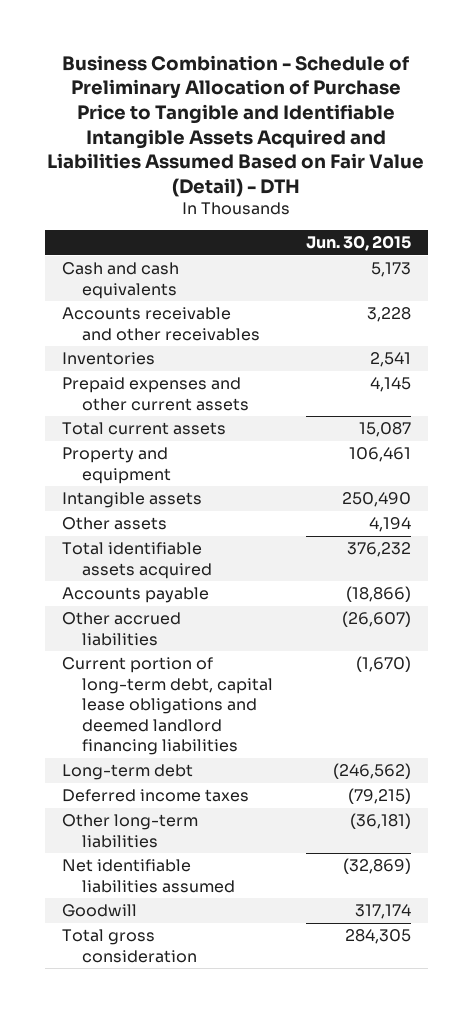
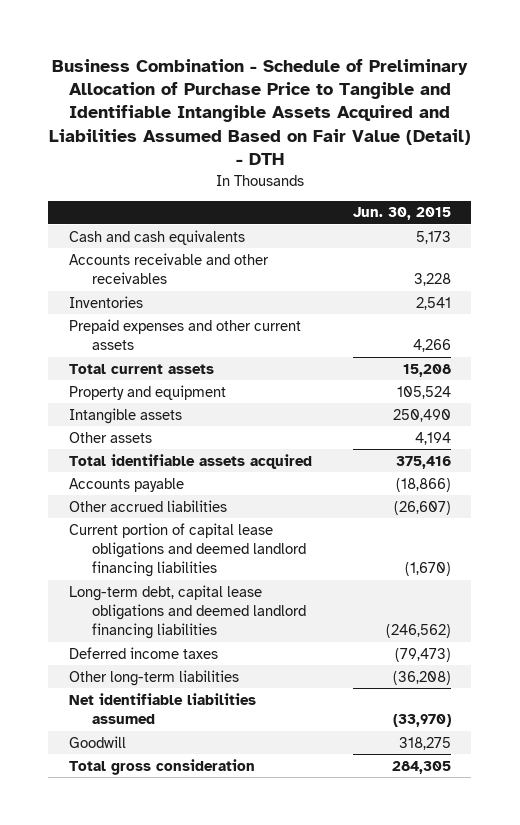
[370,377,412,393] 4,145 -> [412,339,451,353] 4,266
[359,422,412,438] 15,087 -> [402,363,451,377] 15,208
[349,447,412,463] 106,461 -> [396,385,451,399] 105,524
[347,542,412,558] 376,232 -> [395,455,451,469] 375,416
[61,657,274,756] Current portion of long-term debt, capital lease obligations and deemed landlord financing liabilities -> [68,522,307,578] Current portion of capital lease obligations and deemed landlord financing liabilities
[61,764,193,781] Long-term debt -> [68,584,307,640] Long-term debt, capital lease obligations and deemed landlord financing liabilities
[348,788,412,805] (79,215) -> [394,647,451,662] (79,473)
[350,813,412,830] (36,181) -> [392,670,451,685] (36,208)
[343,858,412,875] (32,869) -> [392,714,451,728] (33,970)
[355,904,412,920] 317,174 -> [398,736,451,750] 318,275

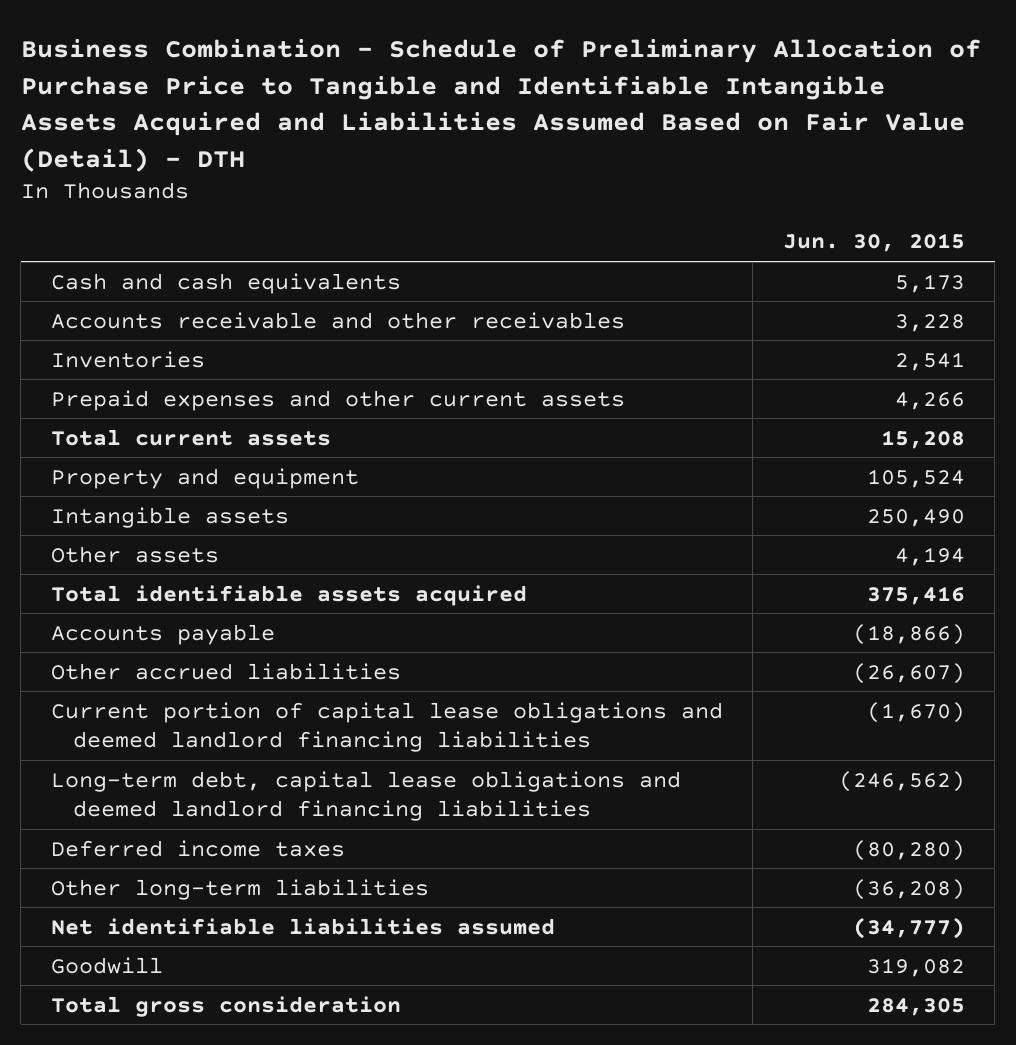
[394,647,451,662] (79,473) -> [852,839,965,861] (80,280)
[392,714,451,728] (33,970) -> [852,916,965,939] (34,777)
[398,736,451,750] 318,275 -> [866,957,965,977] 319,082

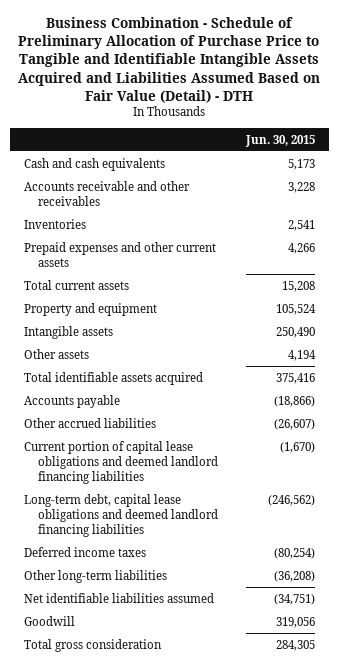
[852,839,965,861] (80,280) -> [273,547,315,559] (80,254)
[852,916,965,939] (34,777) -> [273,593,315,605] (34,751)
[866,957,965,977] 319,082 -> [275,616,315,628] 319,056

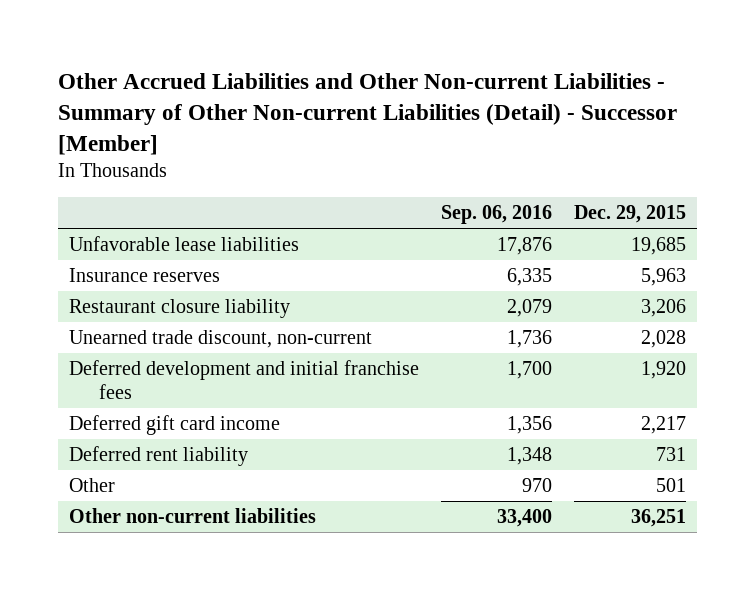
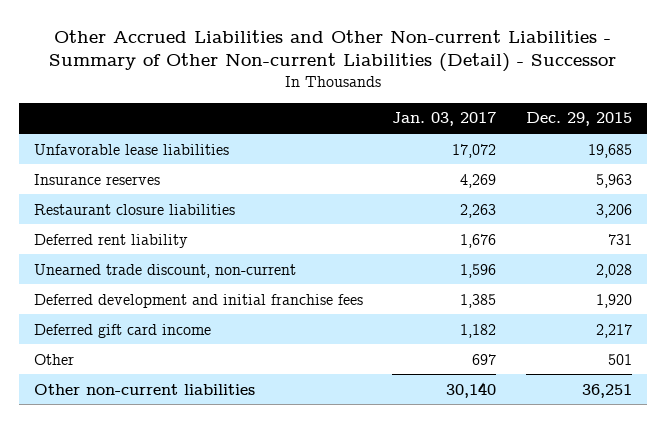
[58,73,678,155] Other Accrued Liabilities and Other Non-current Liabilities - Summary of Other Non-current Liabilities (Detail) - Successor [Member] -> [48,29,616,73] Other Accrued Liabilities and Other Non-current Liabilities - Summary of Other Non-current Liabilities (Detail) - Successor
[441,205,553,225] Sep. 06, 2016 -> none
none -> [392,112,497,127] Jan. 03, 2017
[69,299,291,319] Restaurant closure liability -> [33,203,235,215] Restaurant closure liabilities
[69,446,249,467] Deferred rent liability -> [33,233,188,248] Deferred rent liability

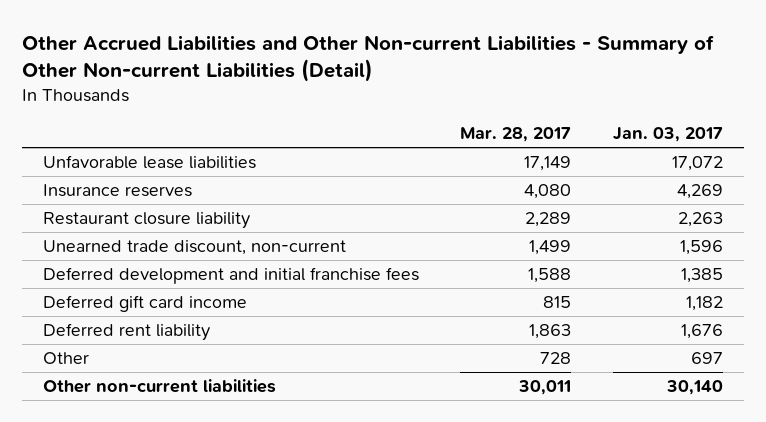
[48,29,616,73] Other Accrued Liabilities and Other Non-current Liabilities - Summary of Other Non-current Liabilities (Detail) - Successor -> [22,34,715,83] Other Accrued Liabilities and Other Non-current Liabilities - Summary of Other Non-current Liabilities (Detail)
[526,112,633,127] Dec. 29, 2015 -> none
none -> [460,127,572,143] Mar. 28, 2017
[33,203,235,215] Restaurant closure liabilities -> [42,211,250,229] Restaurant closure liability
[33,233,188,248] Deferred rent liability -> [42,322,210,341] Deferred rent liability

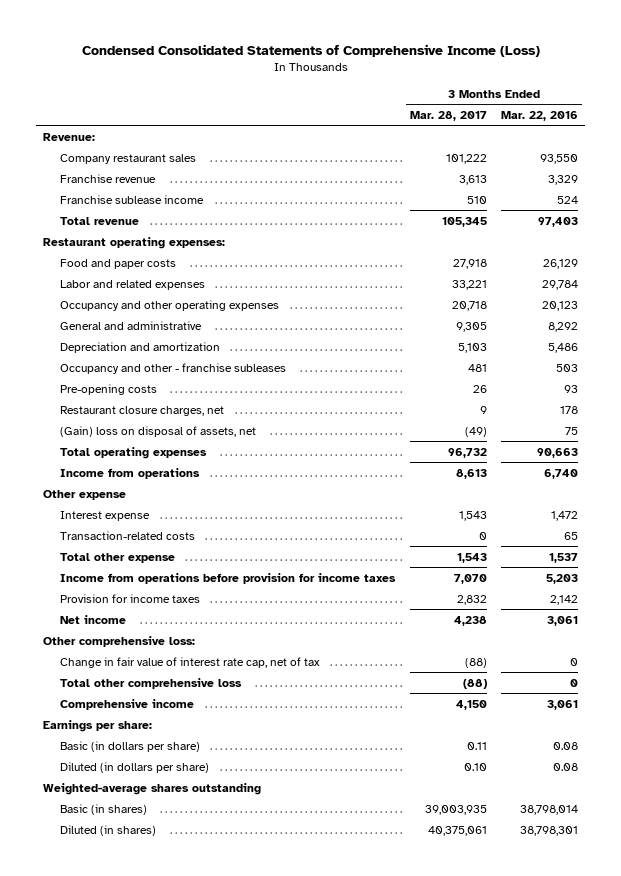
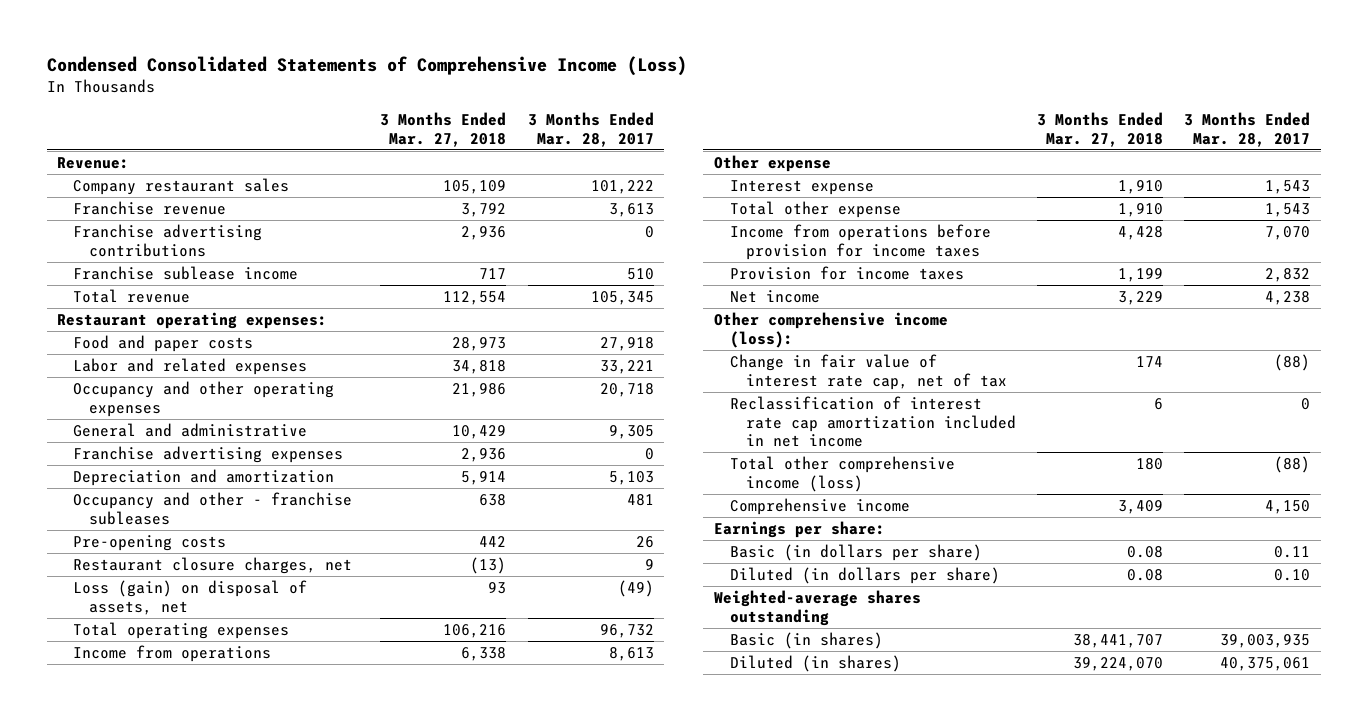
[500,110,578,121] Mar. 22, 2016 -> none
none -> [380,112,507,147] 3 Months Ended Mar. 27, 2018
none -> [73,224,263,257] Franchise advertising contributions
none -> [73,446,344,464] Franchise advertising expenses
[60,425,257,437] (Gain) loss on disposal of assets, net -> [73,580,308,615] Loss (gain) on disposal of assets, net
[60,530,196,540] Transaction-related costs -> none
[43,635,196,647] Other comprehensive loss: -> [713,312,948,348] Other comprehensive income (loss):
none -> [730,396,1017,447] Reclassification of interest rate cap amortization included in net income
[60,677,243,689] Total other comprehensive loss -> [730,456,956,492] Total other comprehensive income (loss)

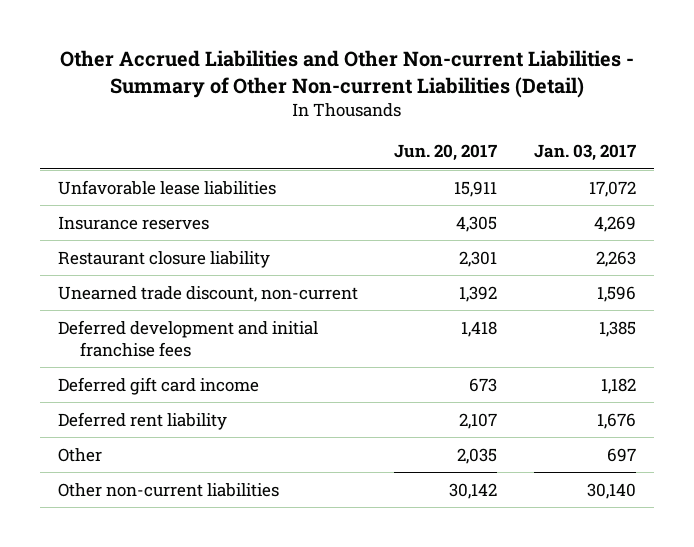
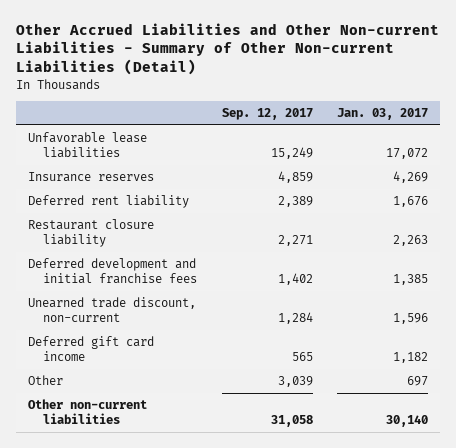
[394,144,498,162] Jun. 20, 2017 -> none
none -> [221,108,313,121] Sep. 12, 2017
[57,411,227,430] Deferred rent liability -> [28,195,190,209] Deferred rent liability
[57,285,358,302] Unearned trade discount, non-current -> [28,297,197,322] Unearned trade discount, non-current

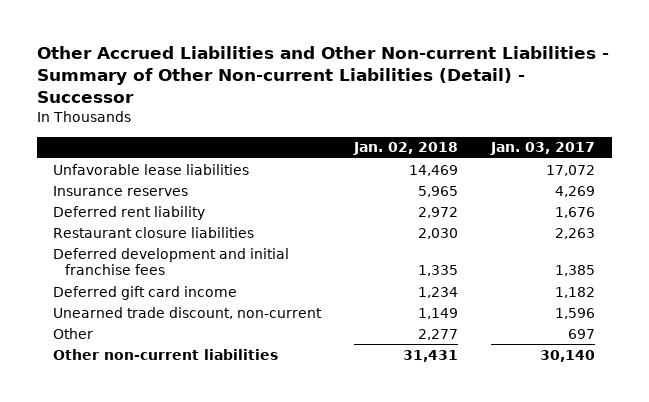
[15,22,439,76] Other Accrued Liabilities and Other Non-current Liabilities - Summary of Other Non-current Liabilities (Detail) -> [37,46,610,104] Other Accrued Liabilities and Other Non-current Liabilities - Summary of Other Non-current Liabilities (Detail) - Successor
[221,108,313,121] Sep. 12, 2017 -> none
none -> [353,142,459,156] Jan. 02, 2018
[28,219,155,247] Restaurant closure liability -> [53,226,255,238] Restaurant closure liabilities
[28,297,197,322] Unearned trade discount, non-current -> [53,306,323,319] Unearned trade discount, non-current

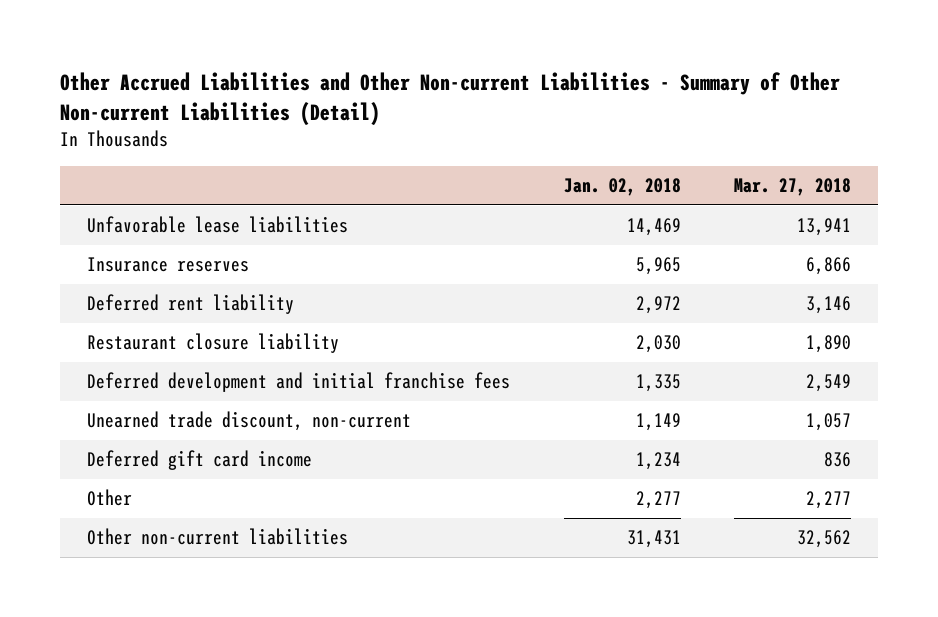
[37,46,610,104] Other Accrued Liabilities and Other Non-current Liabilities - Summary of Other Non-current Liabilities (Detail) - Successor -> [60,72,841,127] Other Accrued Liabilities and Other Non-current Liabilities - Summary of Other Non-current Liabilities (Detail)
[490,142,596,156] Jan. 03, 2017 -> none
none -> [734,177,852,196] Mar. 27, 2018
[53,226,255,238] Restaurant closure liabilities -> [86,333,339,354] Restaurant closure liability
[53,285,238,300] Deferred gift card income -> [86,450,312,471] Deferred gift card income

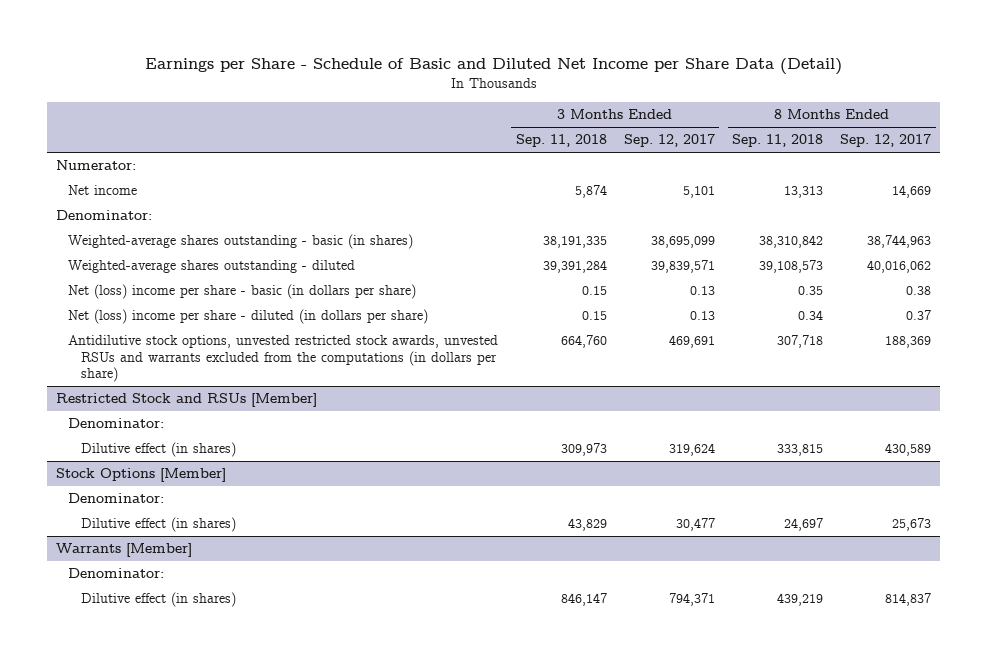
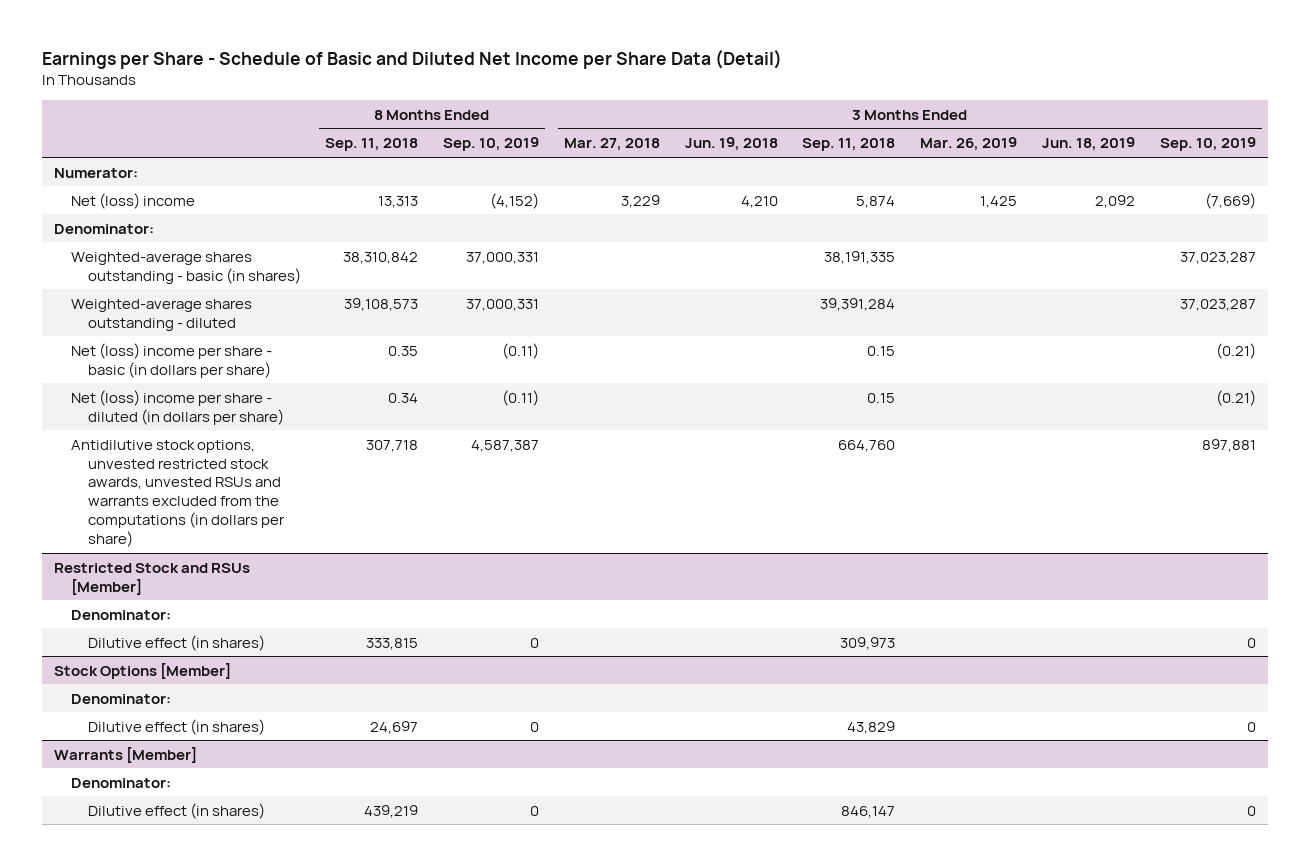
[623,134,715,148] Sep. 12, 2017 -> none
[840,134,932,148] Sep. 12, 2017 -> none
none -> [443,137,540,152] Sep. 10, 2019
none -> [563,138,660,152] Mar. 27, 2018
none -> [684,137,778,152] Jun. 19, 2018
none -> [920,137,1018,152] Mar. 26, 2019
none -> [1041,137,1135,152] Jun. 18, 2019
none -> [1159,137,1256,152] Sep. 10, 2019
[68,185,138,196] Net income -> [70,192,195,209] Net (loss) income

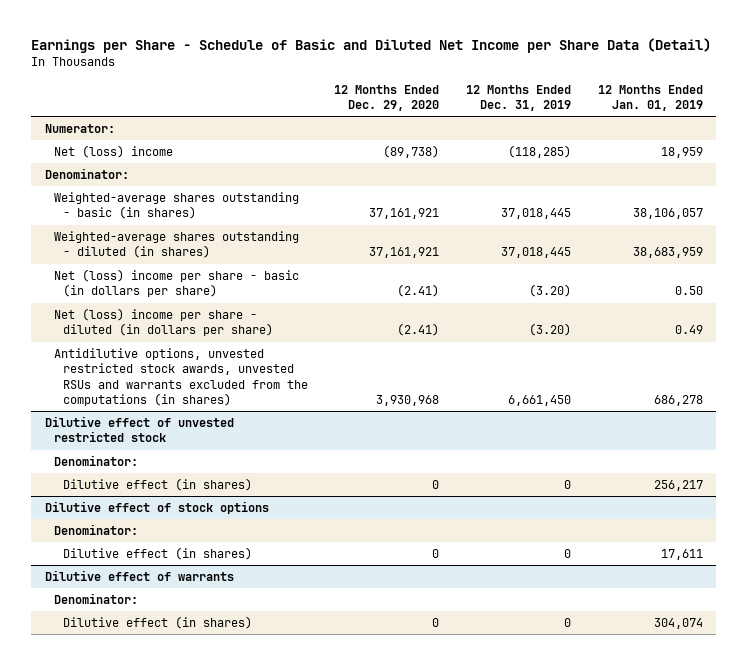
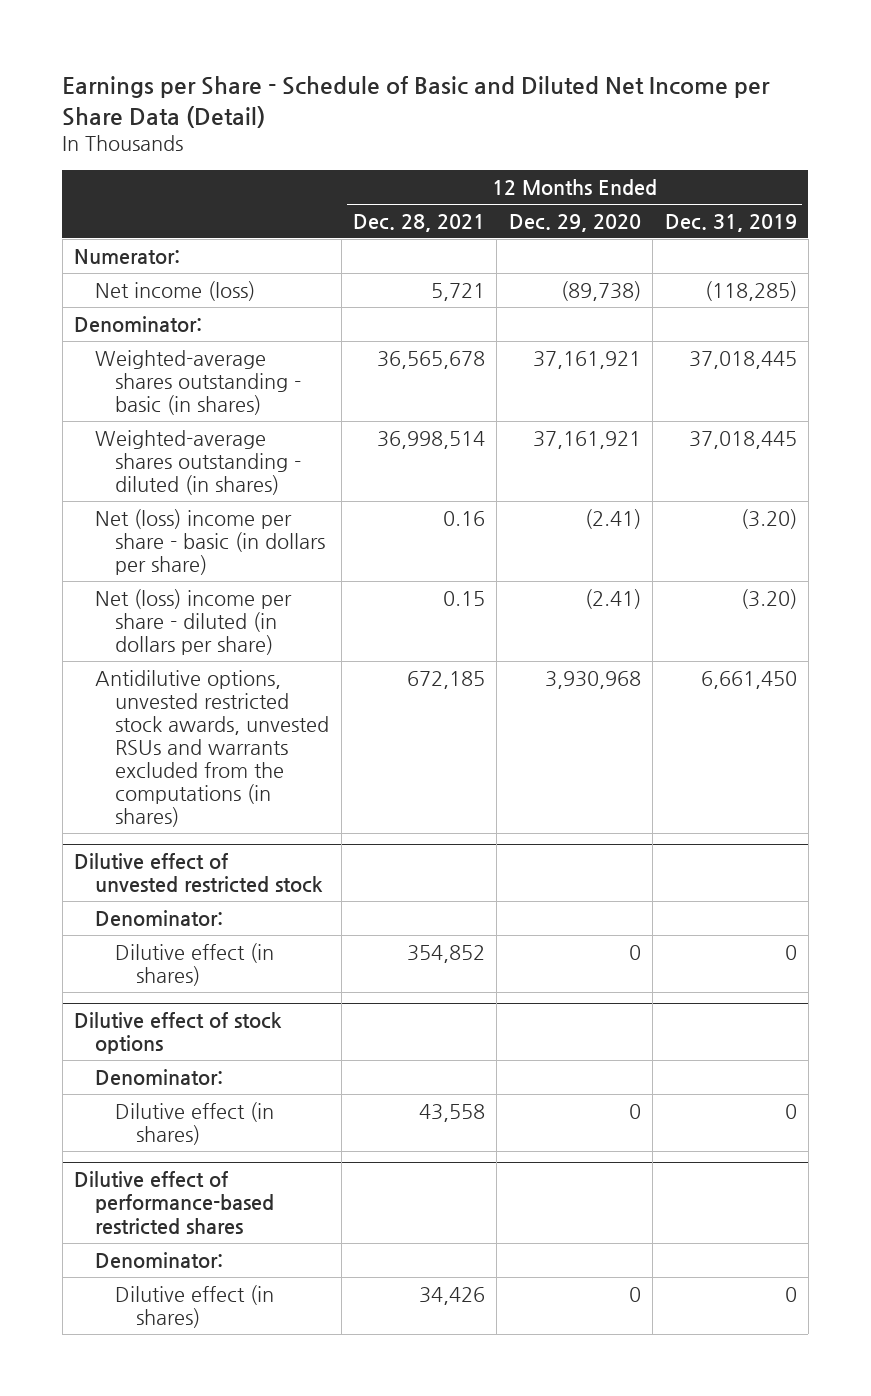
[597,84,703,111] 12 Months Ended Jan. 01, 2019 -> none
none -> [353,213,486,232] Dec. 28, 2021
[53,145,173,159] Net (loss) income -> [94,280,255,301] Net income (loss)
[44,570,234,582] Dilutive effect of warrants -> [73,1171,274,1235] Dilutive effect of performance-based restricted shares

